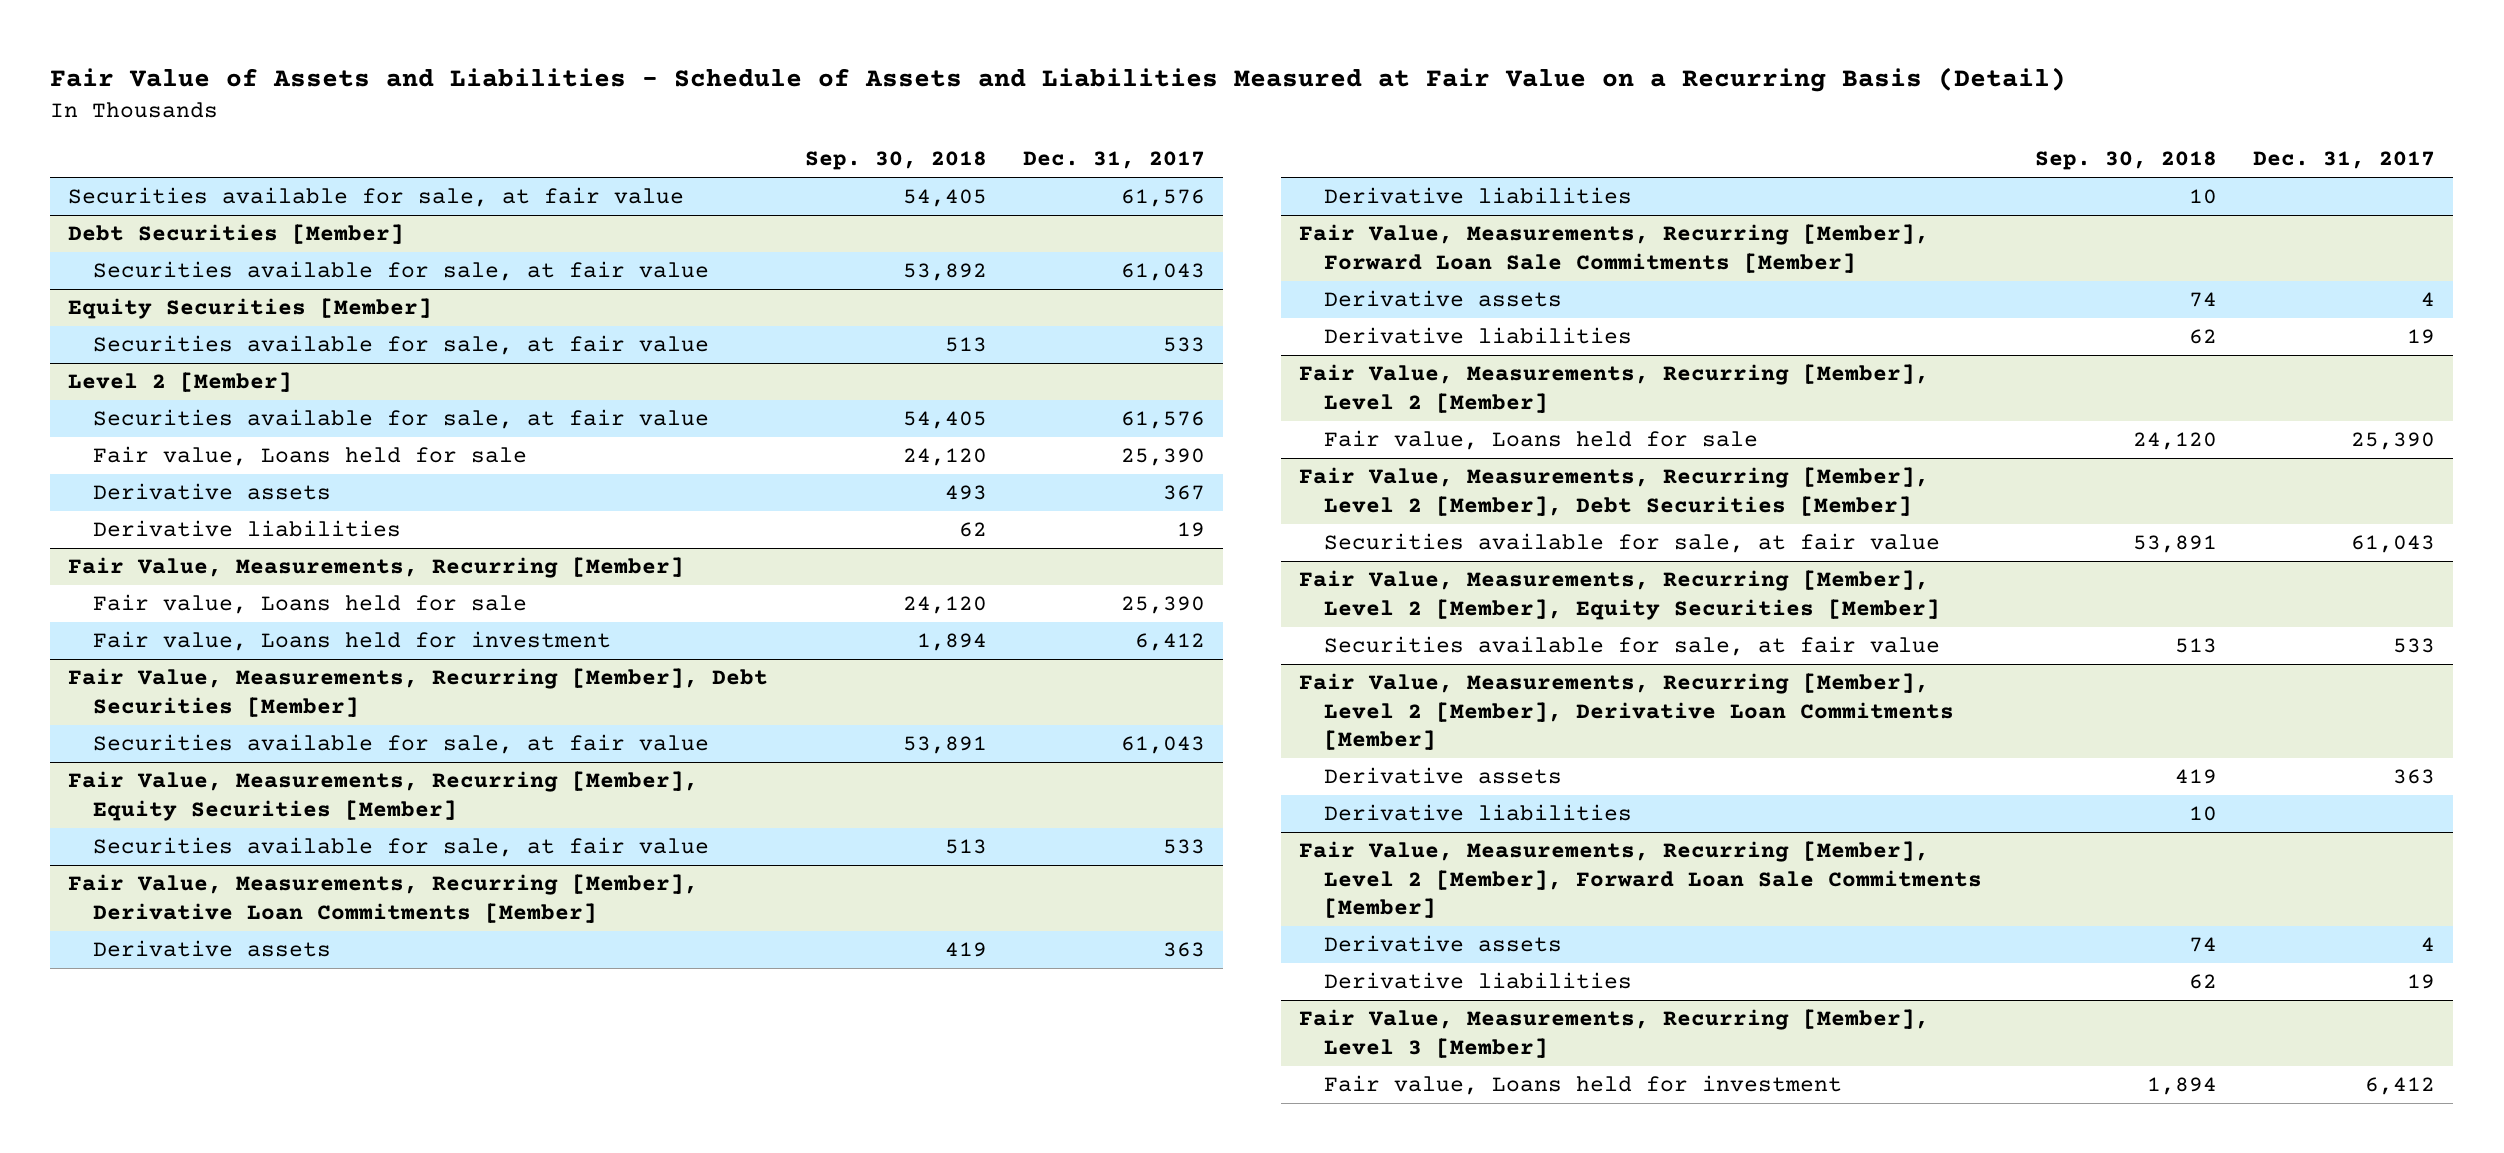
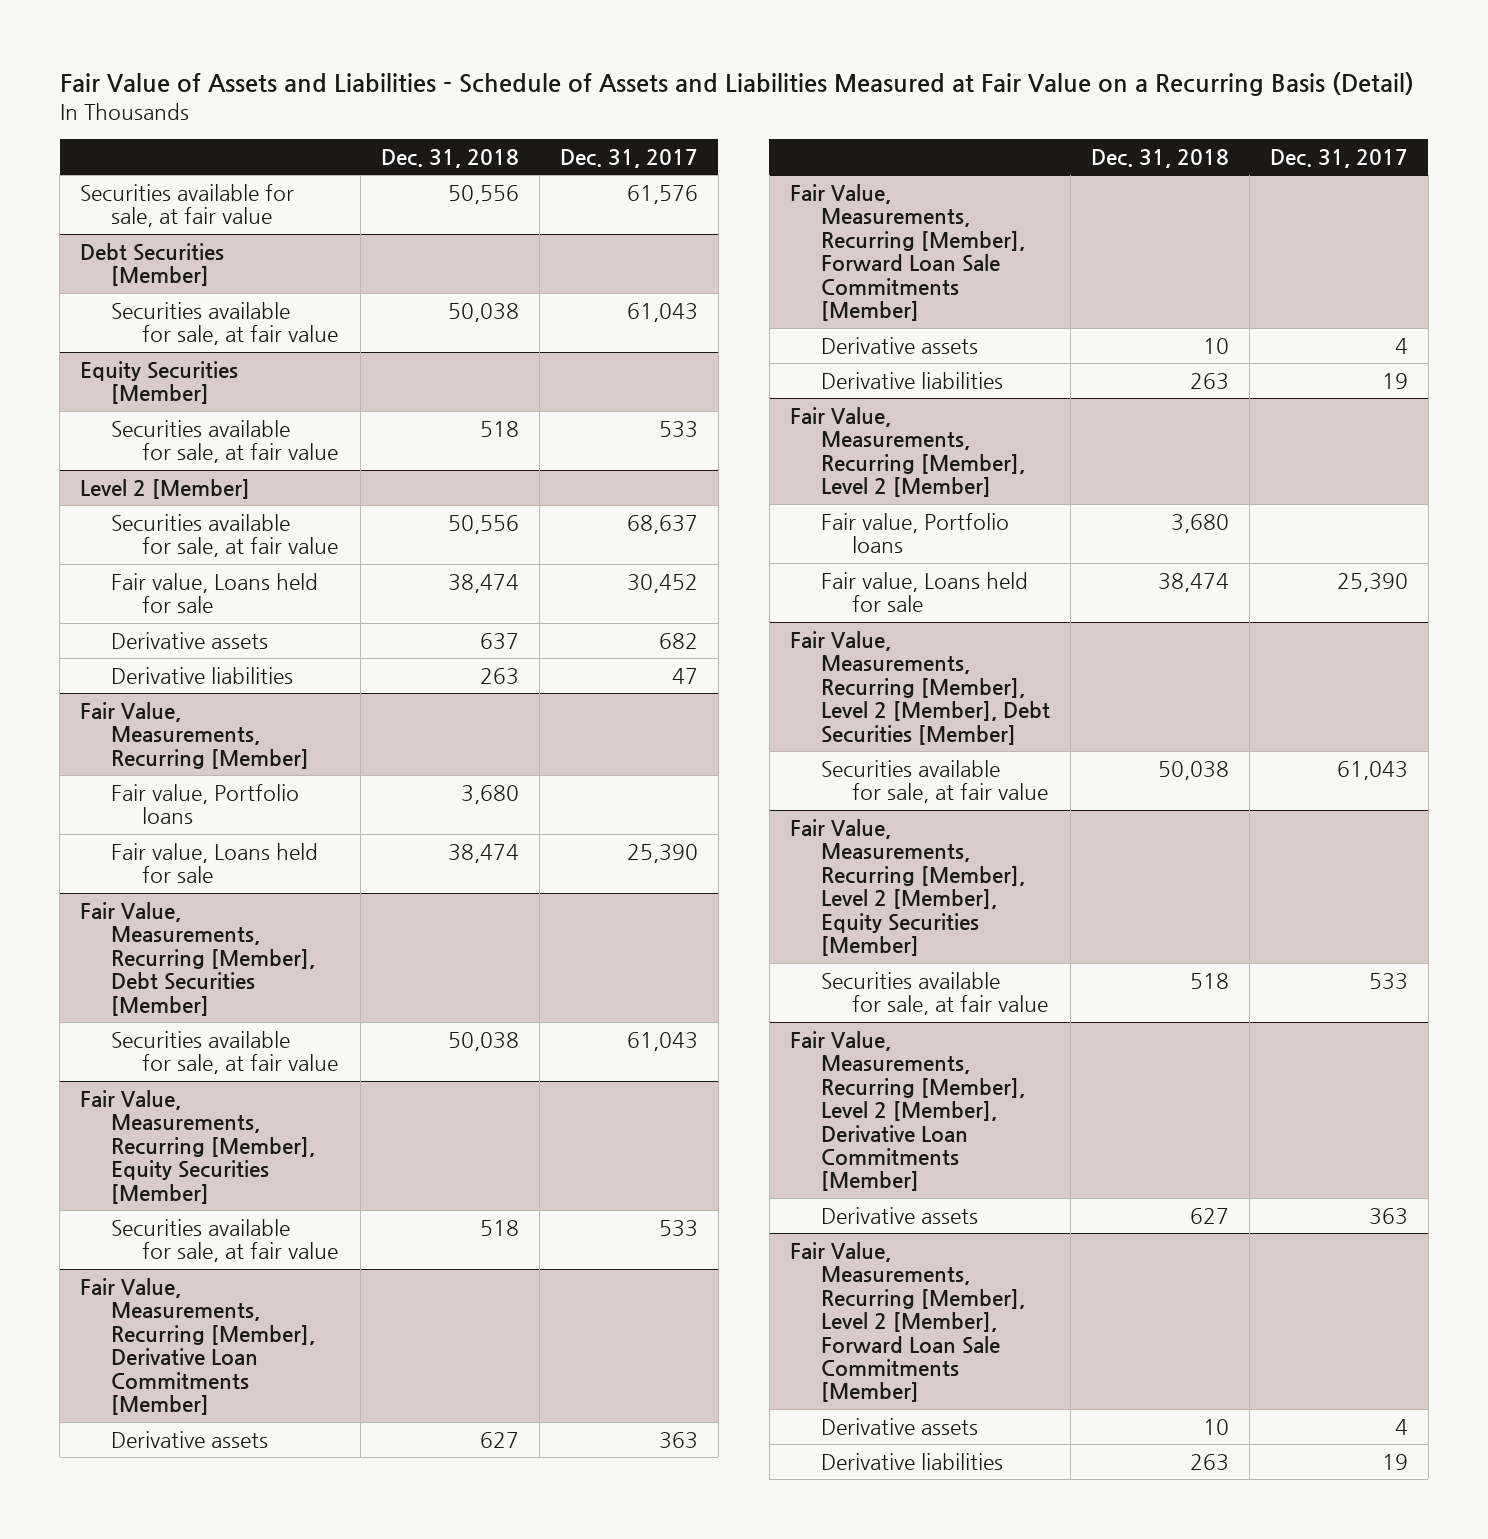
[804,151,987,171] Sep. 30, 2018 -> none
none -> [381,148,520,168] Dec. 31, 2018
[1120,411,1205,430] 61,576 -> [626,514,698,534] 68,637
[1120,448,1205,467] 25,390 -> [626,573,698,593] 30,452
[1162,485,1205,501] 367 -> [658,632,698,649] 682
[1176,522,1205,538] 19 -> [671,667,698,684] 47
none -> [111,783,300,825] Fair value, Portfolio loans
[93,631,612,652] Fair value, Loans held for investment -> none
[1323,187,1632,205] Derivative liabilities -> none
none -> [820,512,1009,554] Fair value, Portfolio loans
[1323,804,1632,822] Derivative liabilities -> none
[1298,1009,1929,1058] Fair Value, Measurements, Recurring [Member], Level 3 [Member] -> none
[1323,1075,1842,1096] Fair value, Loans held for investment -> none

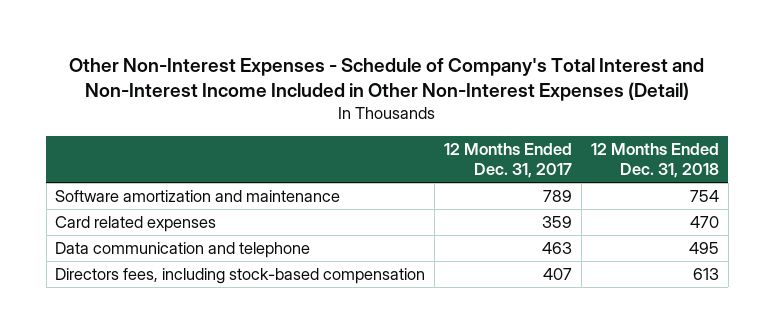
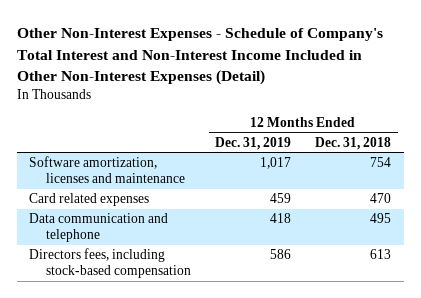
[444,143,573,178] 12 Months Ended Dec. 31, 2017 -> none
none -> [215,136,292,150] Dec. 31, 2019
[55,190,341,203] Software amortization and maintenance -> [29,156,185,184] Software amortization, licenses and maintenance

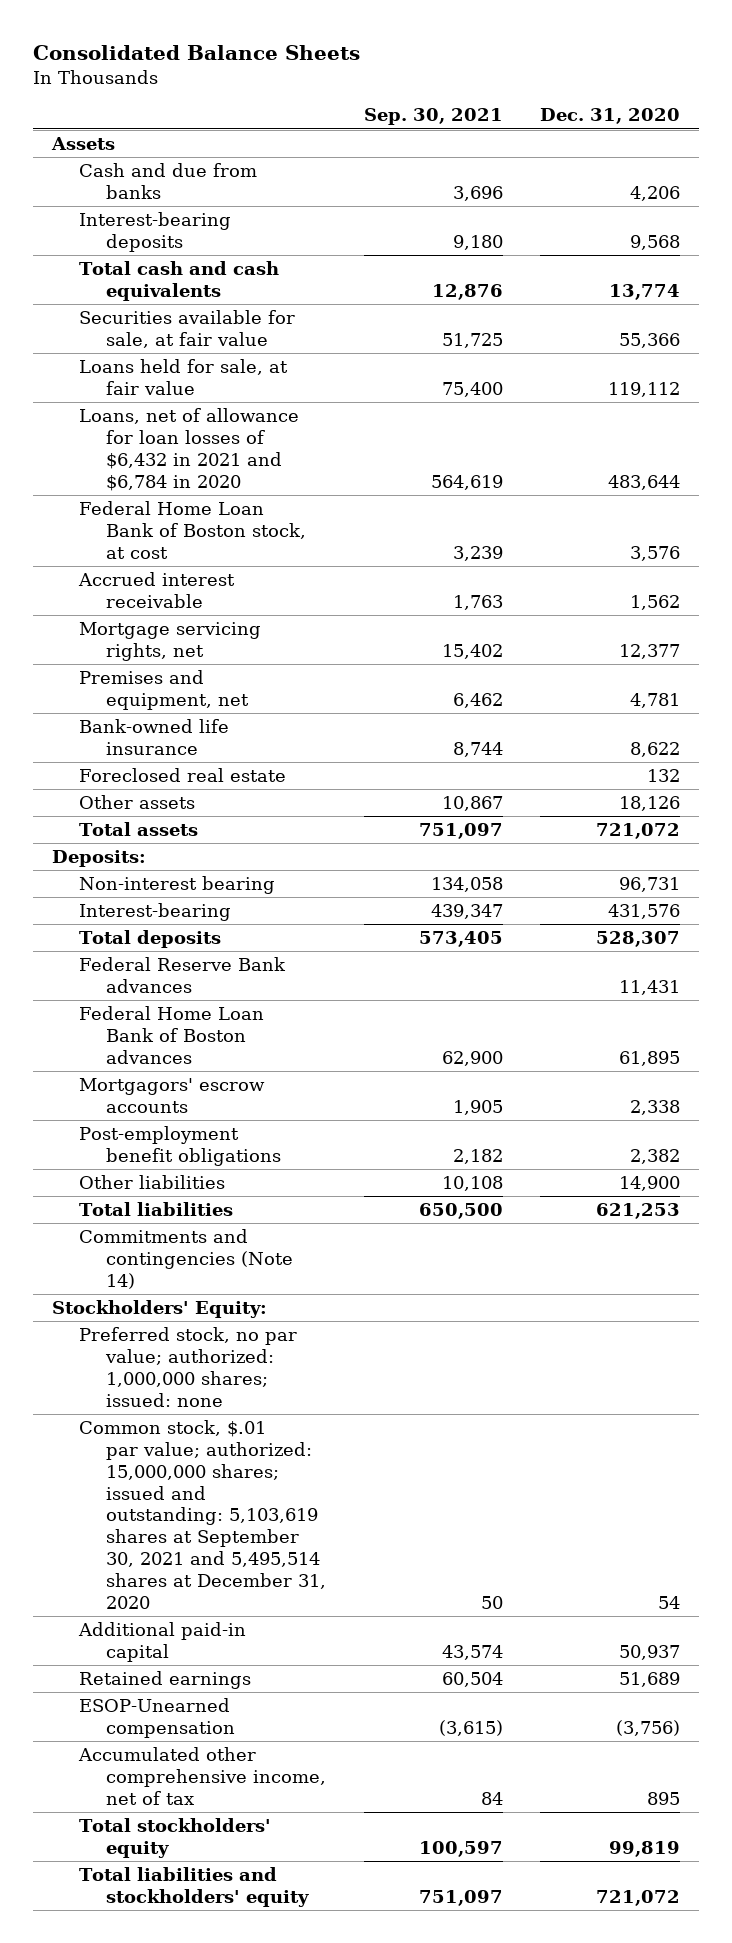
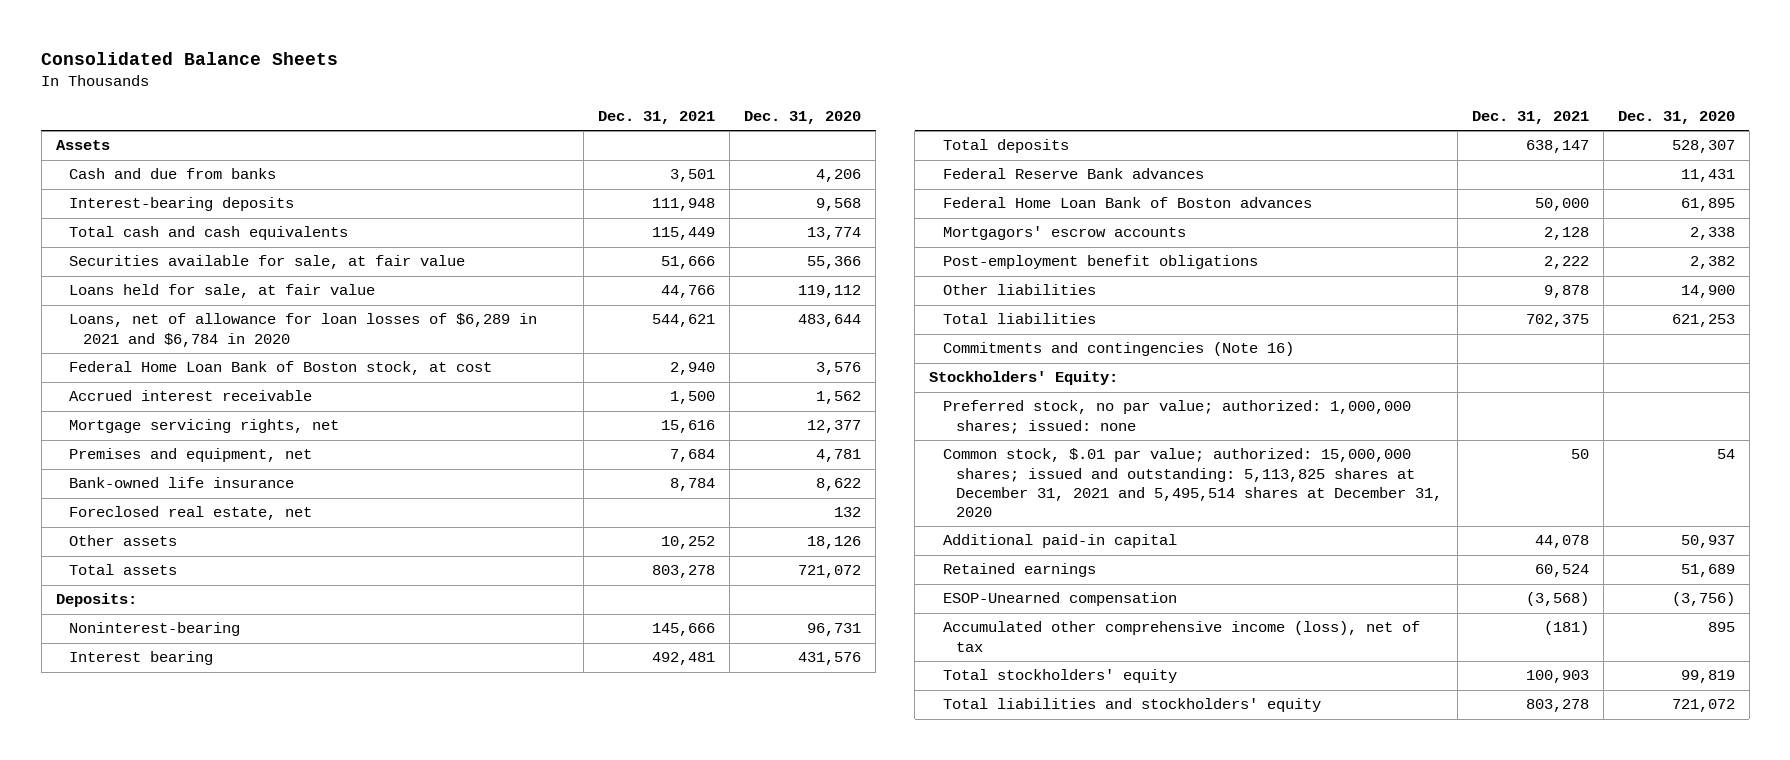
[363,108,503,126] Sep. 30, 2021 -> none
none -> [598,110,716,124] Dec. 31, 2021
[79,408,300,491] Loans, net of allowance for loan losses of $6,432 in 2021 and $6,784 in 2020 -> [69,313,538,347] Loans, net of allowance for loan losses of $6,289 in 2021 and $6,784 in 2020
[79,768,287,783] Foreclosed real estate -> [69,506,313,521] Foreclosed real estate, net
[79,876,276,895] Non-interest bearing -> [69,622,241,637] Noninterest-bearing
[79,903,232,922] Interest-bearing -> [69,651,214,666] Interest bearing
[79,1229,294,1289] Commitments and contingencies (Note 14) -> [942,342,1294,357] Commitments and contingencies (Note 16)
[79,1420,327,1609] Common stock, $.01 par value; authorized: 15,000,000 shares; issued and outstanding: 5,103,619 shares at September 30, 2021 and 5,495,514 shares at December 31, 2020 -> [942,448,1443,517] Common stock, $.01 par value; authorized: 15,000,000 shares; issued and outstanding: 5,113,825 shares at December 31, 2021 and 5,495,514 shares at December 31, 2020
[78,1747,327,1805] Accumulated other comprehensive income, net of tax -> [942,621,1420,652] Accumulated other comprehensive income (loss), net of tax

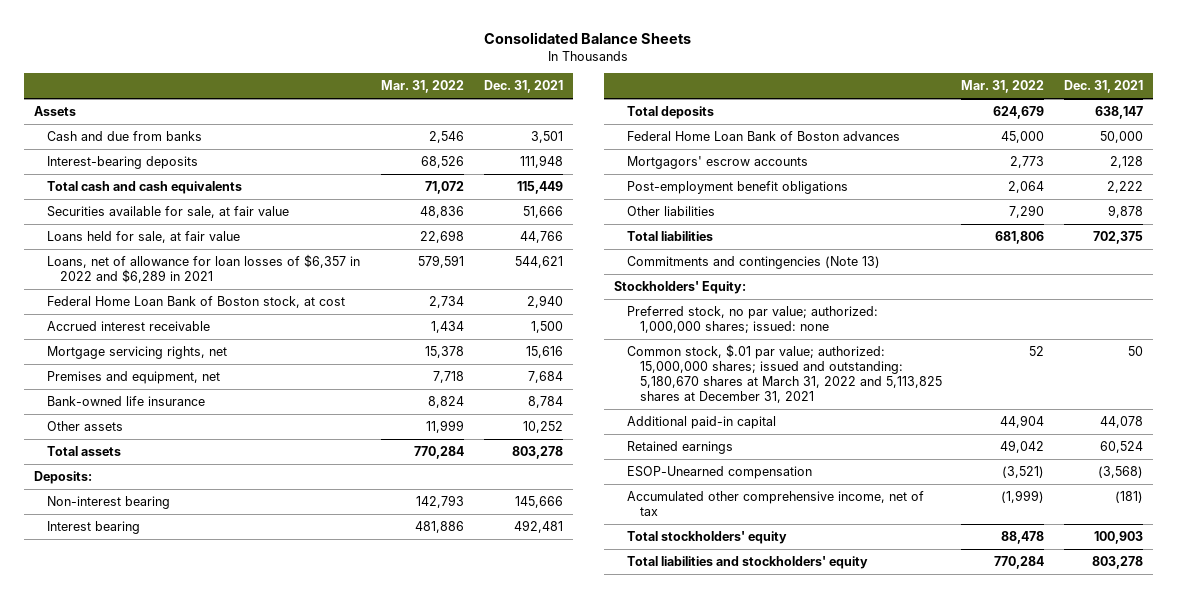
[744,110,862,124] Dec. 31, 2020 -> none
none -> [381,80,465,94] Mar. 31, 2022
[69,313,538,347] Loans, net of allowance for loan losses of $6,289 in 2021 and $6,784 in 2020 -> [47,253,361,284] Loans, net of allowance for loan losses of $6,357 in 2022 and $6,289 in 2021
[69,506,313,521] Foreclosed real estate, net -> none
[69,622,241,637] Noninterest-bearing -> [47,495,171,509] Non-interest bearing
[942,168,1204,180] Federal Reserve Bank advances -> none
[942,342,1294,357] Commitments and contingencies (Note 16) -> [626,255,880,269] Commitments and contingencies (Note 13)
[942,448,1443,517] Common stock, $.01 par value; authorized: 15,000,000 shares; issued and outstanding: 5,113,825 shares at December 31, 2021 and 5,495,514 shares at December 31, 2020 -> [626,343,942,404] Common stock, $.01 par value; authorized: 15,000,000 shares; issued and outstanding: 5,180,670 shares at March 31, 2022 and 5,113,825 shares at December 31, 2021
[942,621,1420,652] Accumulated other comprehensive income (loss), net of tax -> [626,490,924,517] Accumulated other comprehensive income, net of tax

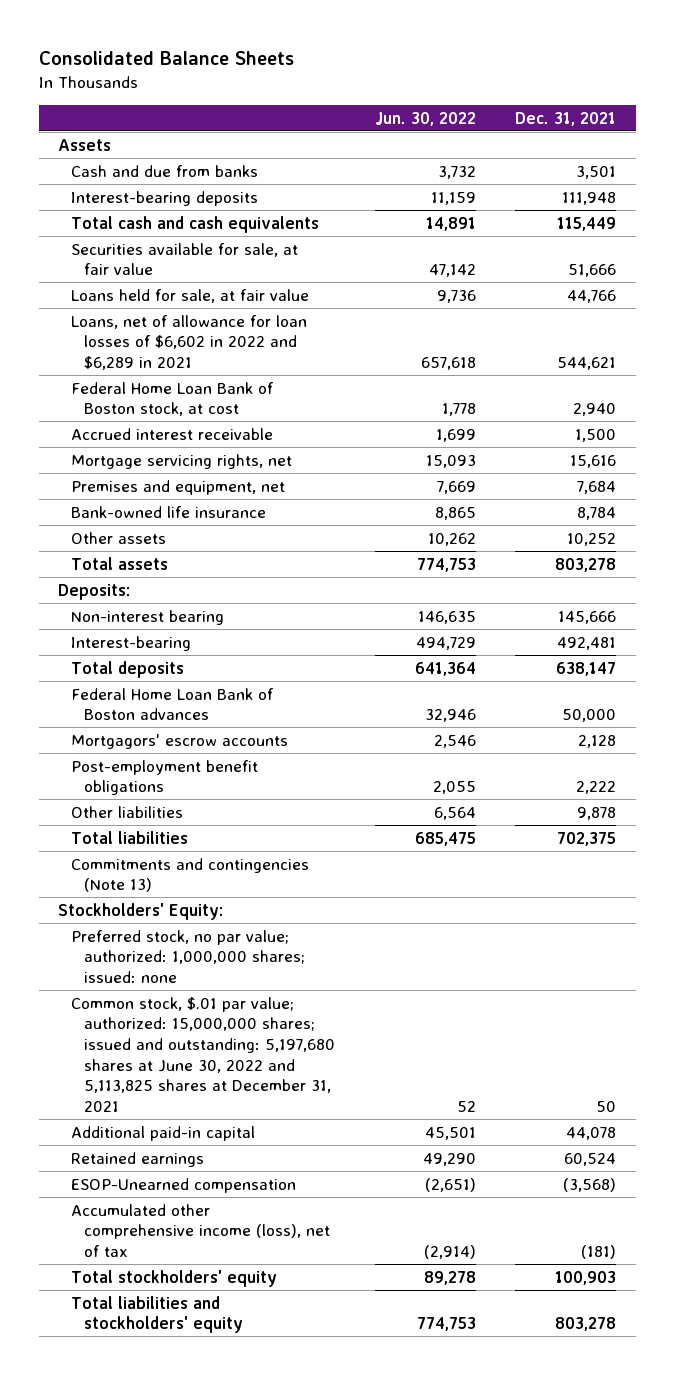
[381,80,465,94] Mar. 31, 2022 -> none
none -> [374,111,476,126] Jun. 30, 2022
[47,253,361,284] Loans, net of allowance for loan losses of $6,357 in 2022 and $6,289 in 2021 -> [71,314,308,370] Loans, net of allowance for loan losses of $6,602 in 2022 and $6,289 in 2021
[47,520,141,534] Interest bearing -> [71,635,192,651] Interest-bearing
[626,343,942,404] Common stock, $.01 par value; authorized: 15,000,000 shares; issued and outstanding: 5,180,670 shares at March 31, 2022 and 5,113,825 shares at December 31, 2021 -> [71,996,336,1112] Common stock, $.01 par value; authorized: 15,000,000 shares; issued and outstanding: 5,197,680 shares at June 30, 2022 and 5,113,825 shares at December 31, 2021
[626,490,924,517] Accumulated other comprehensive income, net of tax -> [71,1203,331,1257] Accumulated other comprehensive income (loss), net of tax

